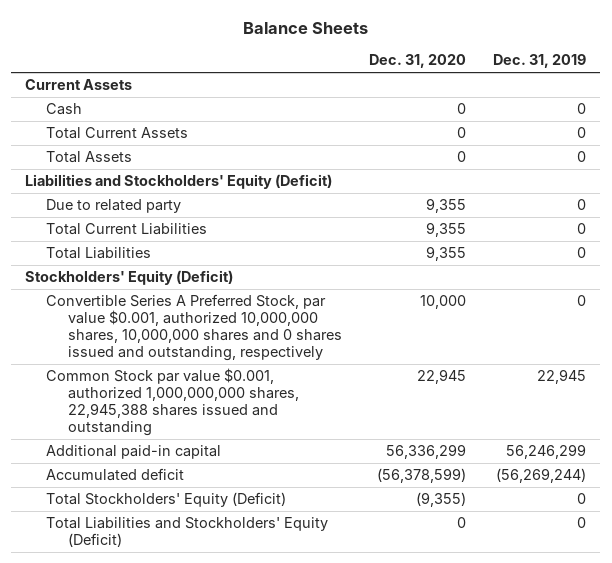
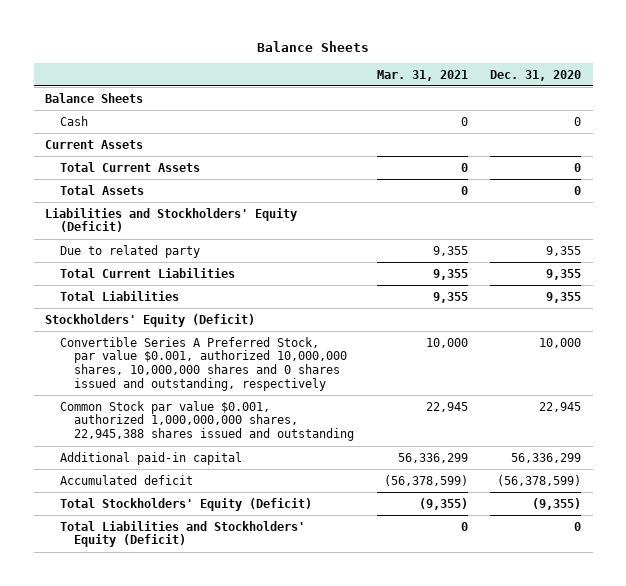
[493,54,587,69] Dec. 31, 2019 -> none
none -> [376,69,468,81] Mar. 31, 2021
none -> [45,92,144,103] Balance Sheets
[25,79,133,91] Current Assets -> [45,139,144,149] Current Assets

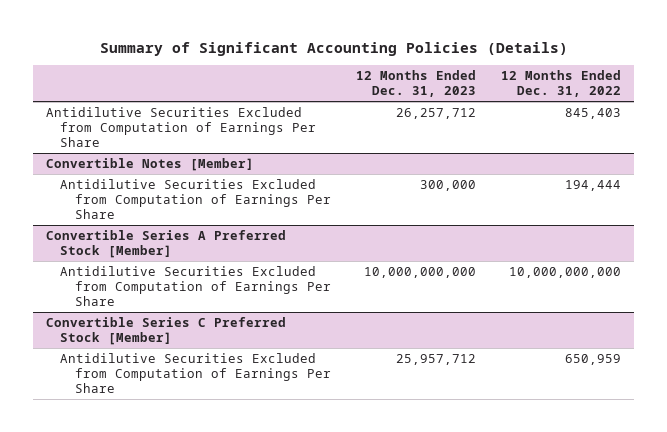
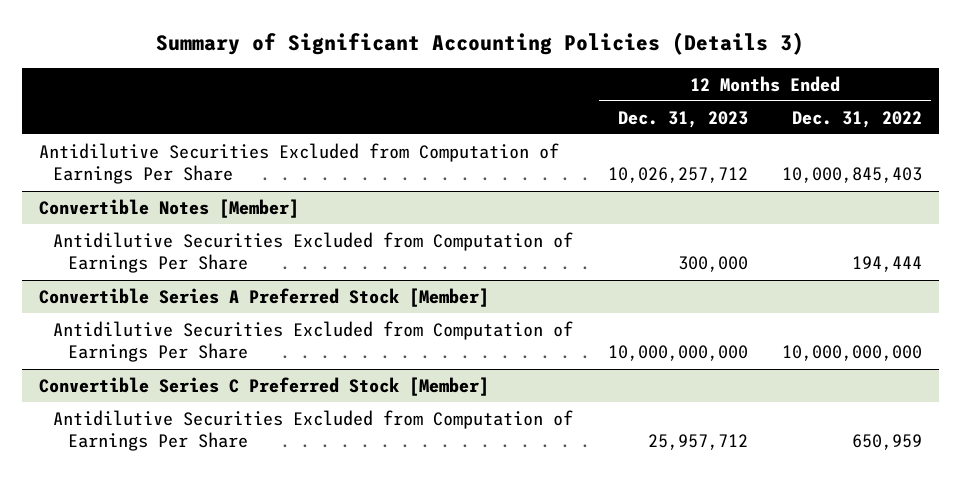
[99,41,568,56] Summary of Significant Accounting Policies (Details) -> [156,31,805,55] Summary of Significant Accounting Policies (Details 3)
[395,108,476,120] 26,257,712 -> [607,167,748,184] 10,026,257,712
[565,108,622,120] 845,403 -> [782,167,923,184] 10,000,845,403

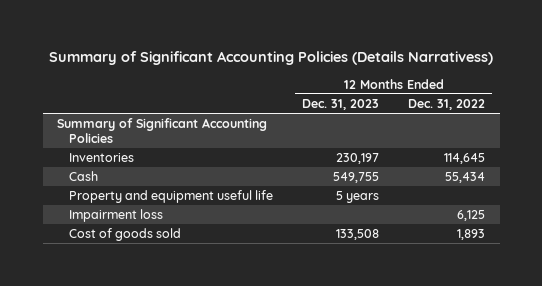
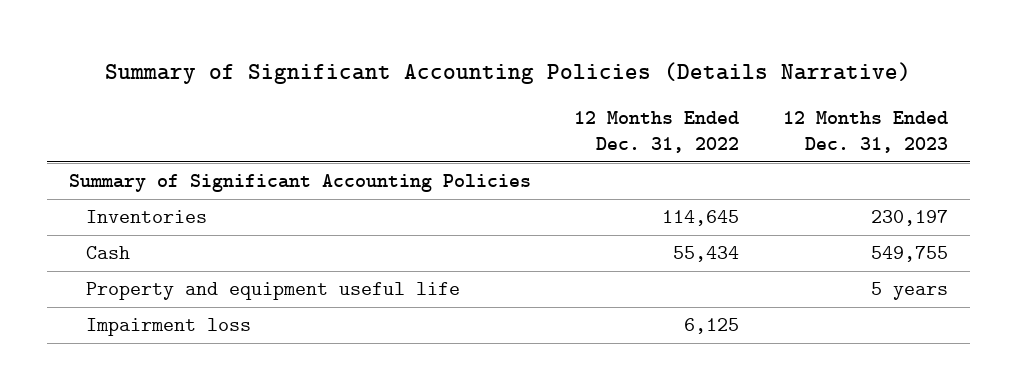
[49,51,494,66] Summary of Significant Accounting Policies (Details Narrativess) -> [105,62,912,85] Summary of Significant Accounting Policies (Details Narrative)
[68,228,181,242] Cost of goods sold -> none

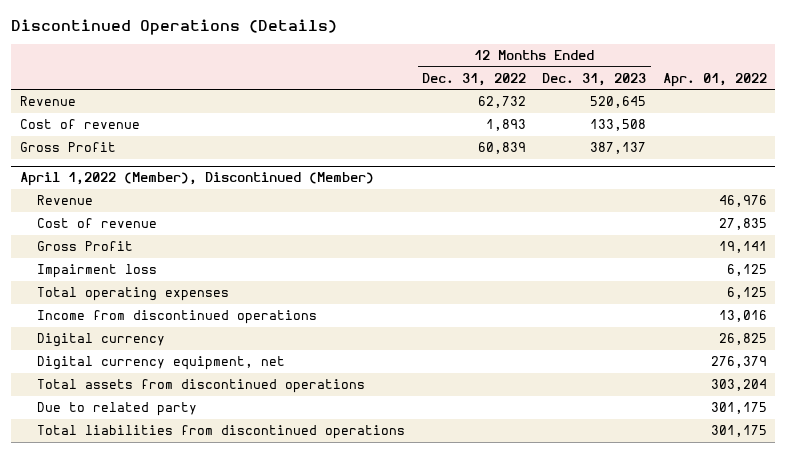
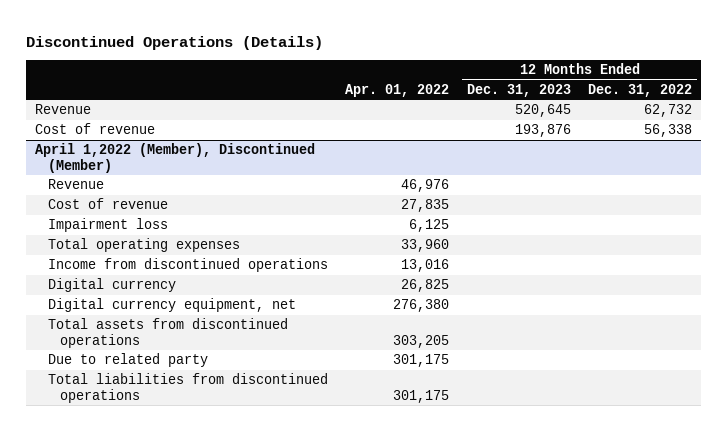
[19,142,116,153] Gross Profit -> none
[485,119,526,132] 1,893 -> [644,124,693,138] 56,338
[590,119,647,132] 133,508 -> [514,124,571,138] 193,876
[37,241,134,252] Gross Profit -> none
[727,287,768,300] 6,125 -> [401,239,450,253] 33,960
[711,356,768,369] 276,379 -> [393,299,450,313] 276,380
[711,379,768,392] 303,204 -> [393,334,450,348] 303,205

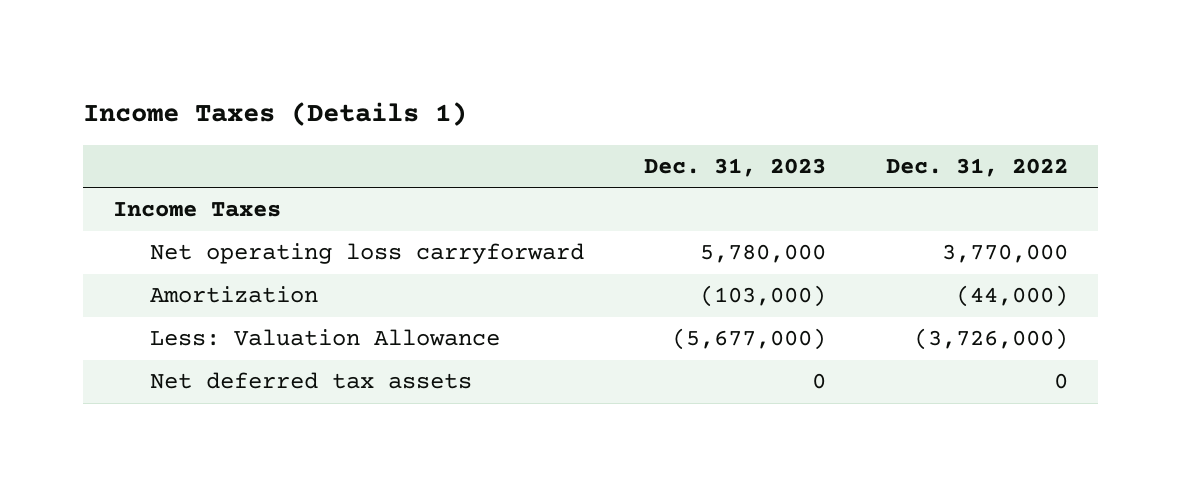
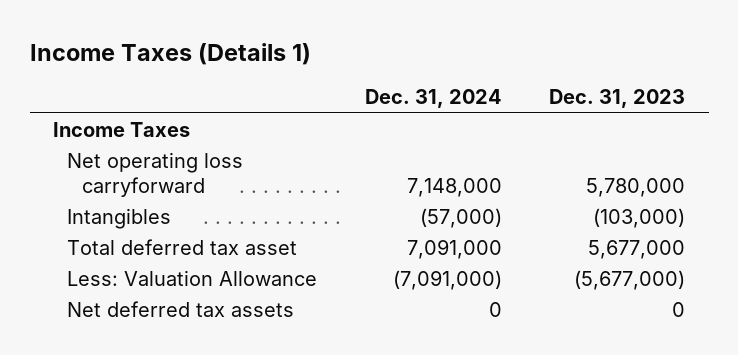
[885,157,1068,177] Dec. 31, 2022 -> none
none -> [364,89,502,109] Dec. 31, 2024
[150,286,319,304] Amortization -> none
none -> [67,208,172,230] Intangibles
none -> [67,239,298,256] Total deferred tax asset

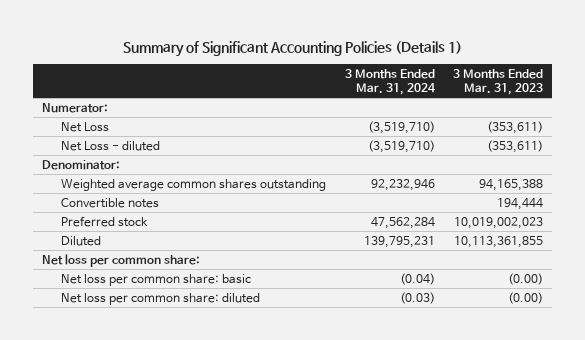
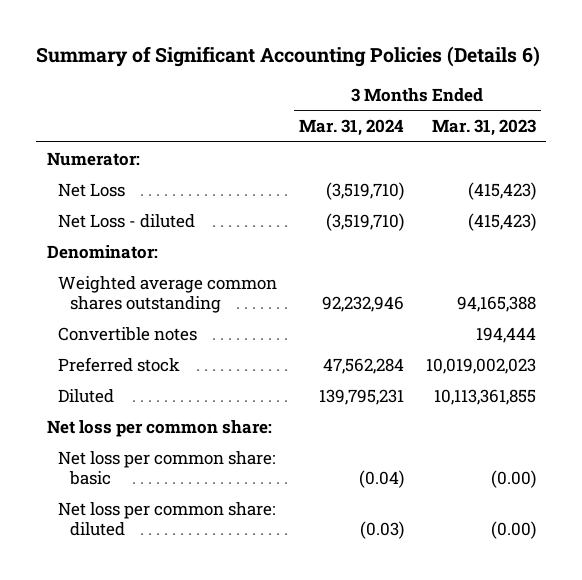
[122,40,462,57] Summary of Significant Accounting Policies (Details 1) -> [35,45,540,67] Summary of Significant Accounting Policies (Details 6)
[487,120,544,134] (353,611) -> [467,181,536,200] (415,423)
[487,139,544,153] (353,611) -> [467,212,536,231] (415,423)

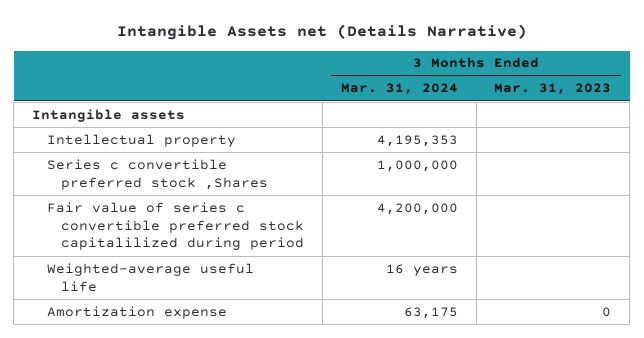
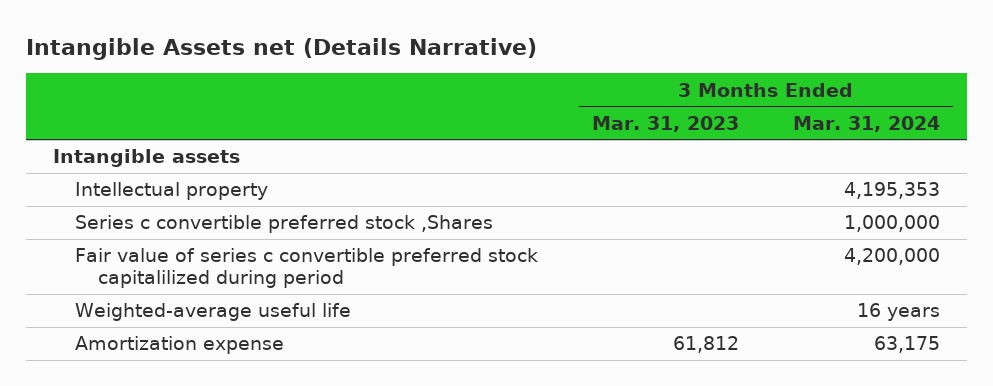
[602,306,612,317] 0 -> [673,336,740,354] 61,812

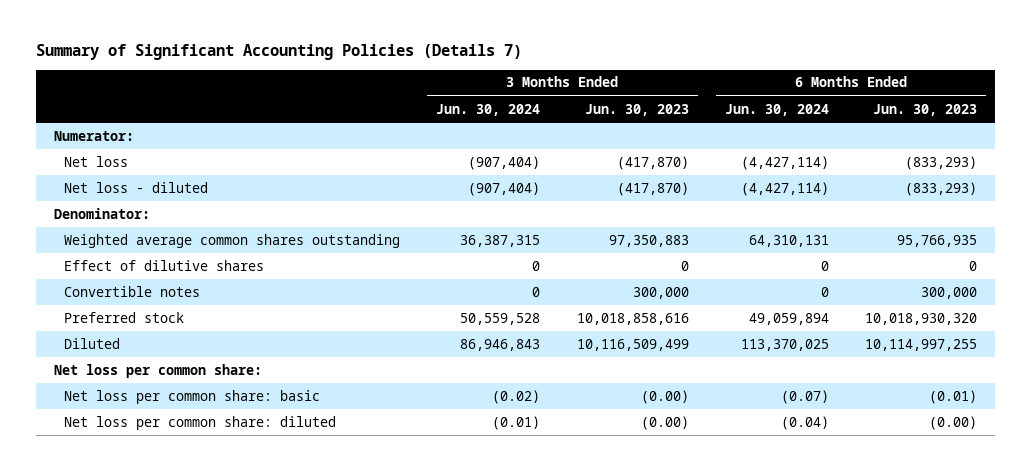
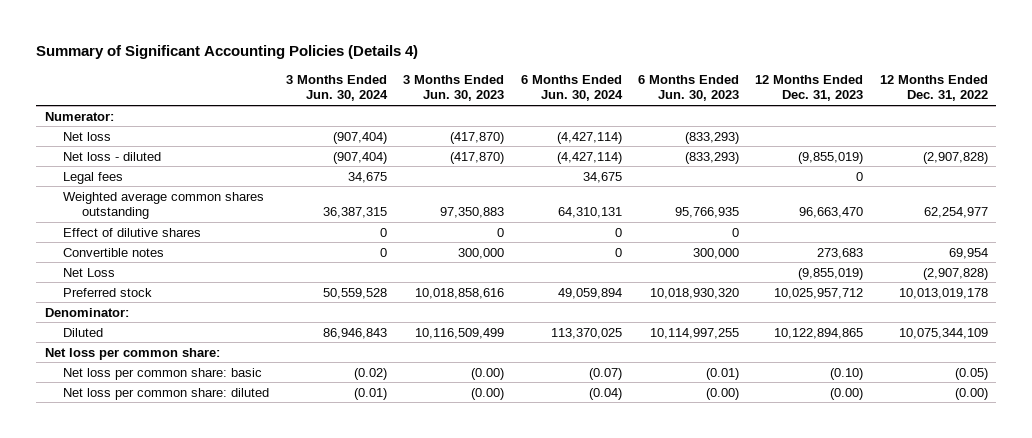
[35,44,522,61] Summary of Significant Accounting Policies (Details 7) -> [36,45,419,60] Summary of Significant Accounting Policies (Details 4)
none -> [755,74,864,102] 12 Months Ended Dec. 31, 2023
none -> [879,74,988,102] 12 Months Ended Dec. 31, 2022
none -> [63,171,124,184] Legal fees
none -> [63,267,116,277] Net Loss
[53,207,150,219] Denominator: -> [44,307,129,317] Denominator:

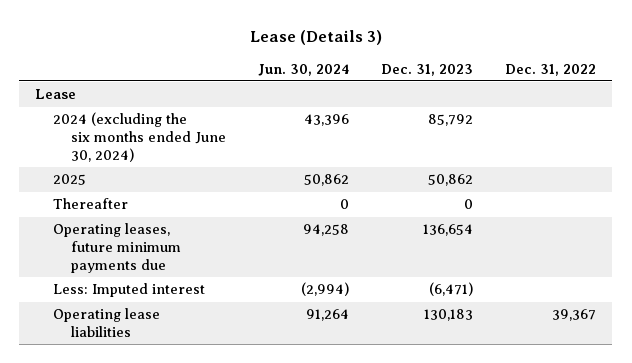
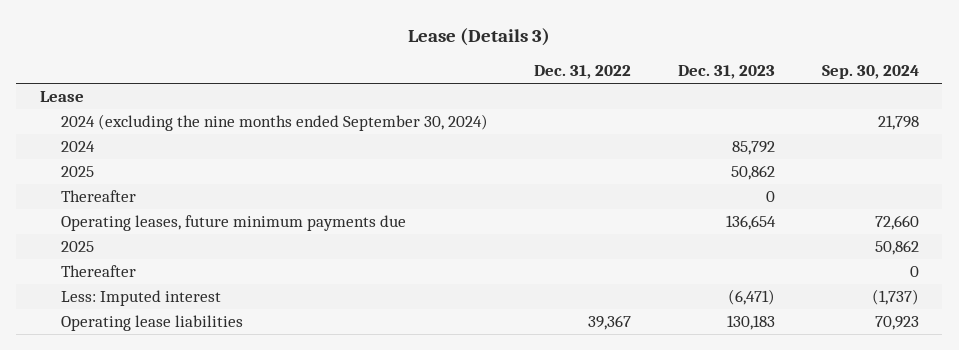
[257,63,349,76] Jun. 30, 2024 -> none
none -> [821,65,919,80] Sep. 30, 2024
none -> [60,114,488,132] 2024 (excluding the nine months ended September 30, 2024)
[53,112,226,162] 2024 (excluding the six months ended June 30, 2024) -> [60,141,95,153] 2024
none -> [60,241,94,253] 2025
none -> [60,265,136,278] Thereafter

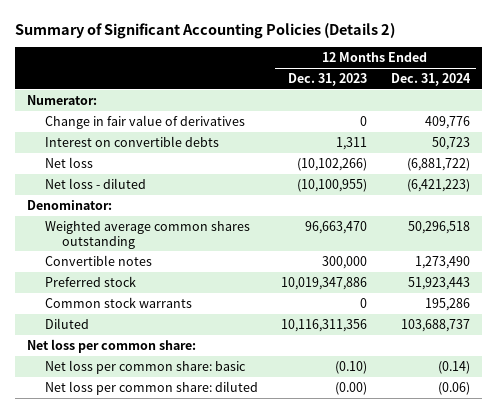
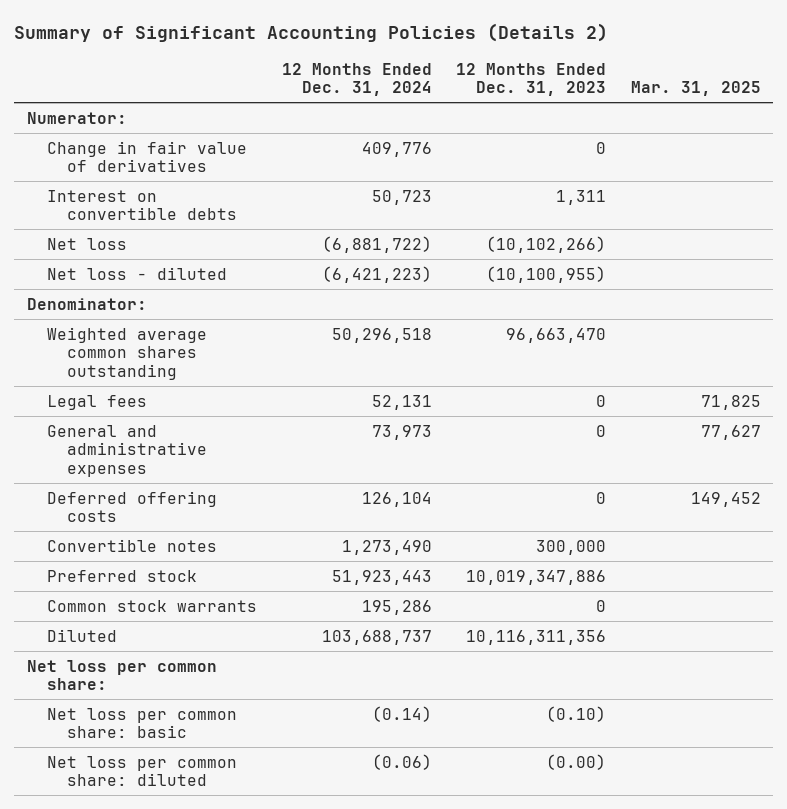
none -> [630,81,761,97] Mar. 31, 2025
none -> [47,394,148,410] Legal fees
none -> [47,424,208,477] General and administrative expenses
none -> [47,490,218,523] Deferred offering costs

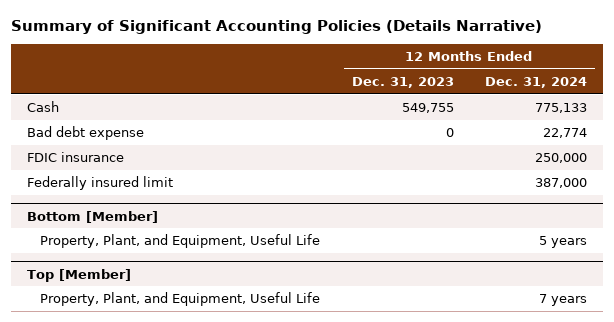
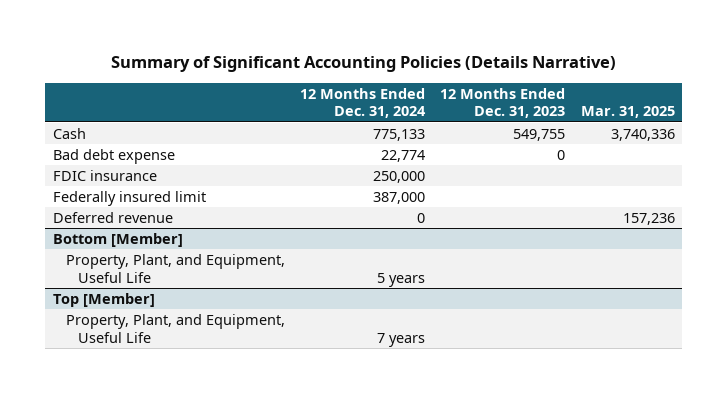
none -> [580,106,675,119] Mar. 31, 2025
none -> [53,211,174,223] Deferred revenue

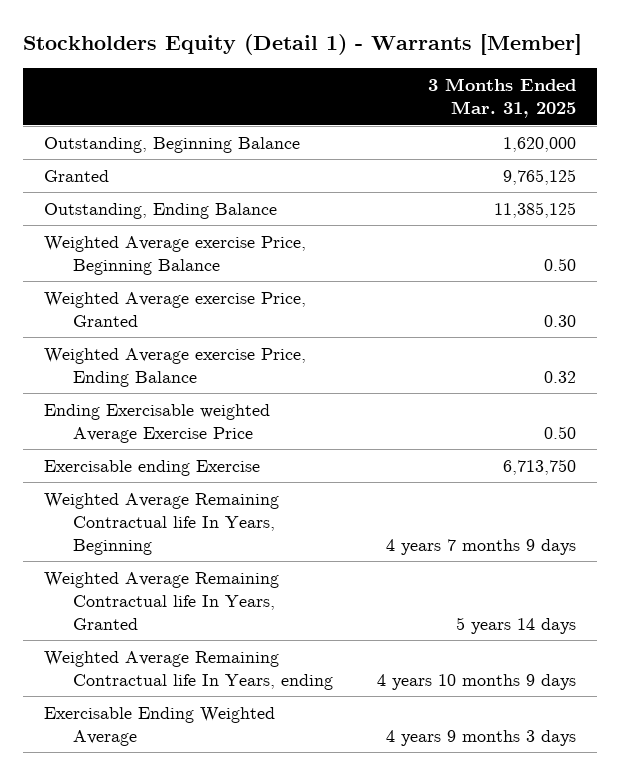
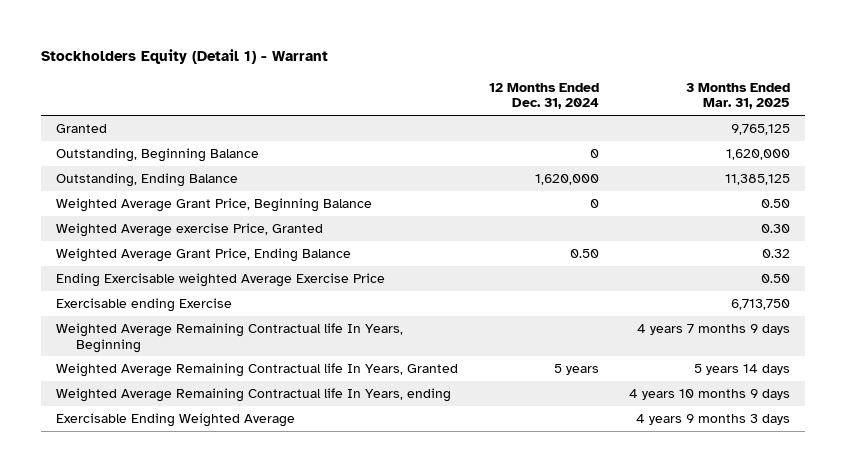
[22,34,582,56] Stockholders Equity (Detail 1) - Warrants [Member] -> [40,49,328,65] Stockholders Equity (Detail 1) - Warrant
none -> [488,82,599,110] 12 Months Ended Dec. 31, 2024
[44,136,301,153] Outstanding, Beginning Balance -> [56,147,260,162] Outstanding, Beginning Balance
[44,235,307,275] Weighted Average exercise Price, Beginning Balance -> [56,197,373,212] Weighted Average Grant Price, Beginning Balance
[44,347,307,387] Weighted Average exercise Price, Ending Balance -> [56,247,352,262] Weighted Average Grant Price, Ending Balance

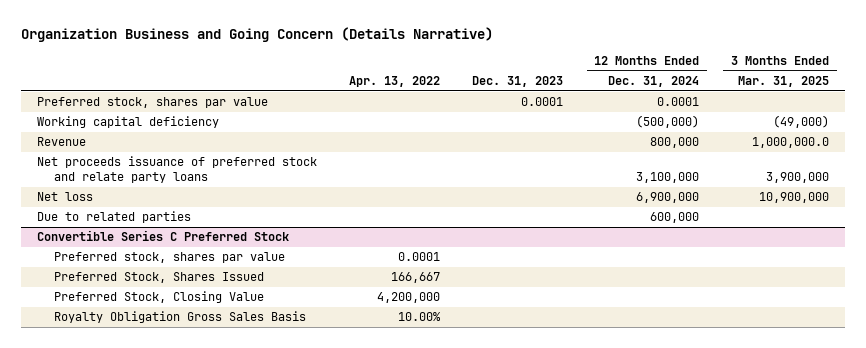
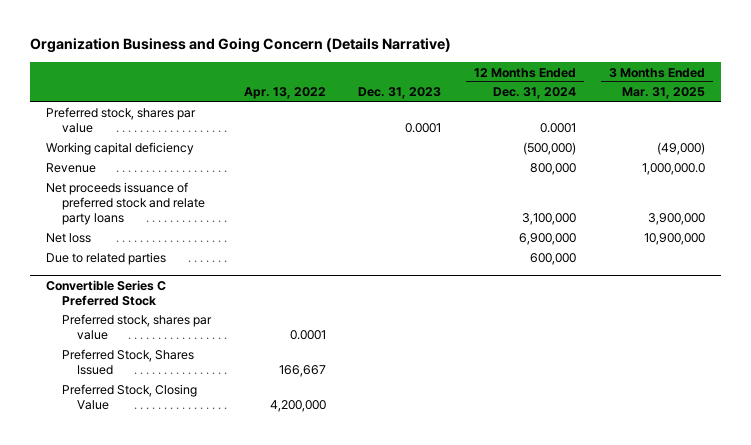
[53,311,306,324] Royalty Obligation Gross Sales Basis -> none

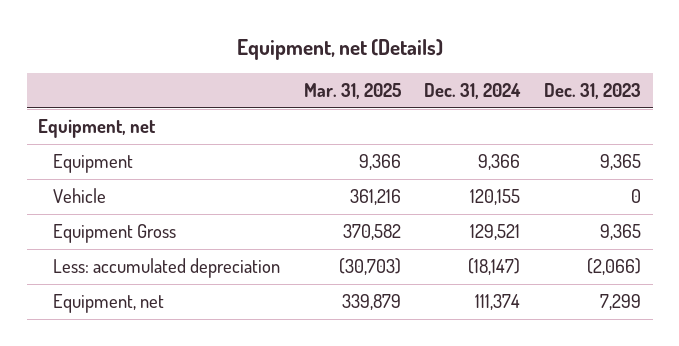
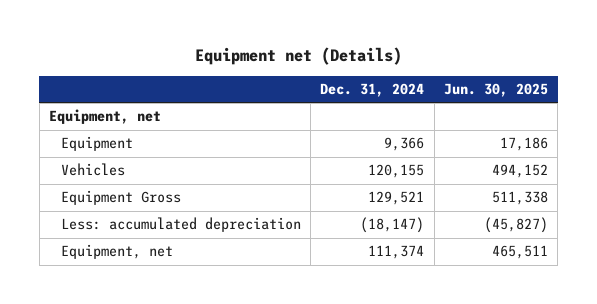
[236,38,443,60] Equipment, net (Details) -> [194,47,402,66] Equipment net (Details)
[303,83,401,100] Mar. 31, 2025 -> none
[543,83,641,100] Dec. 31, 2023 -> none
none -> [444,83,549,98] Jun. 30, 2025
[53,188,107,204] Vehicle -> [60,163,125,177] Vehicles

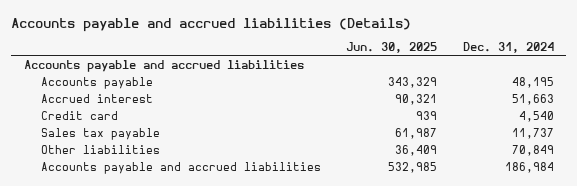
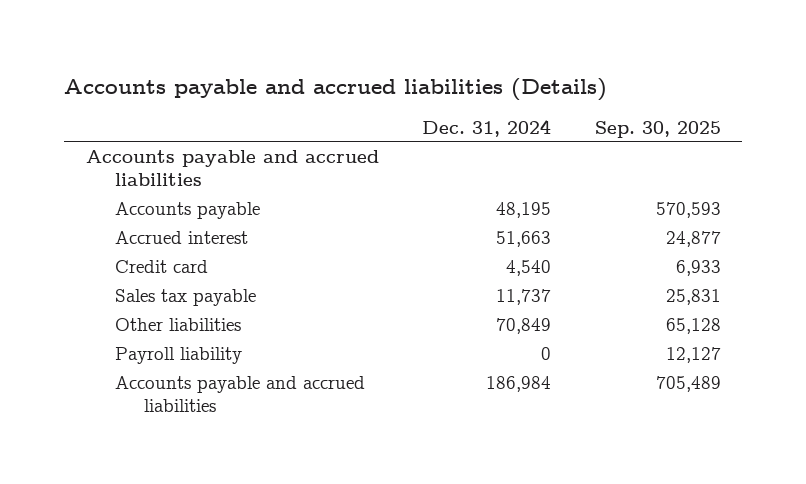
[346,42,438,54] Jun. 30, 2025 -> none
none -> [594,120,721,138] Sep. 30, 2025
none -> [115,346,243,364] Payroll liability

